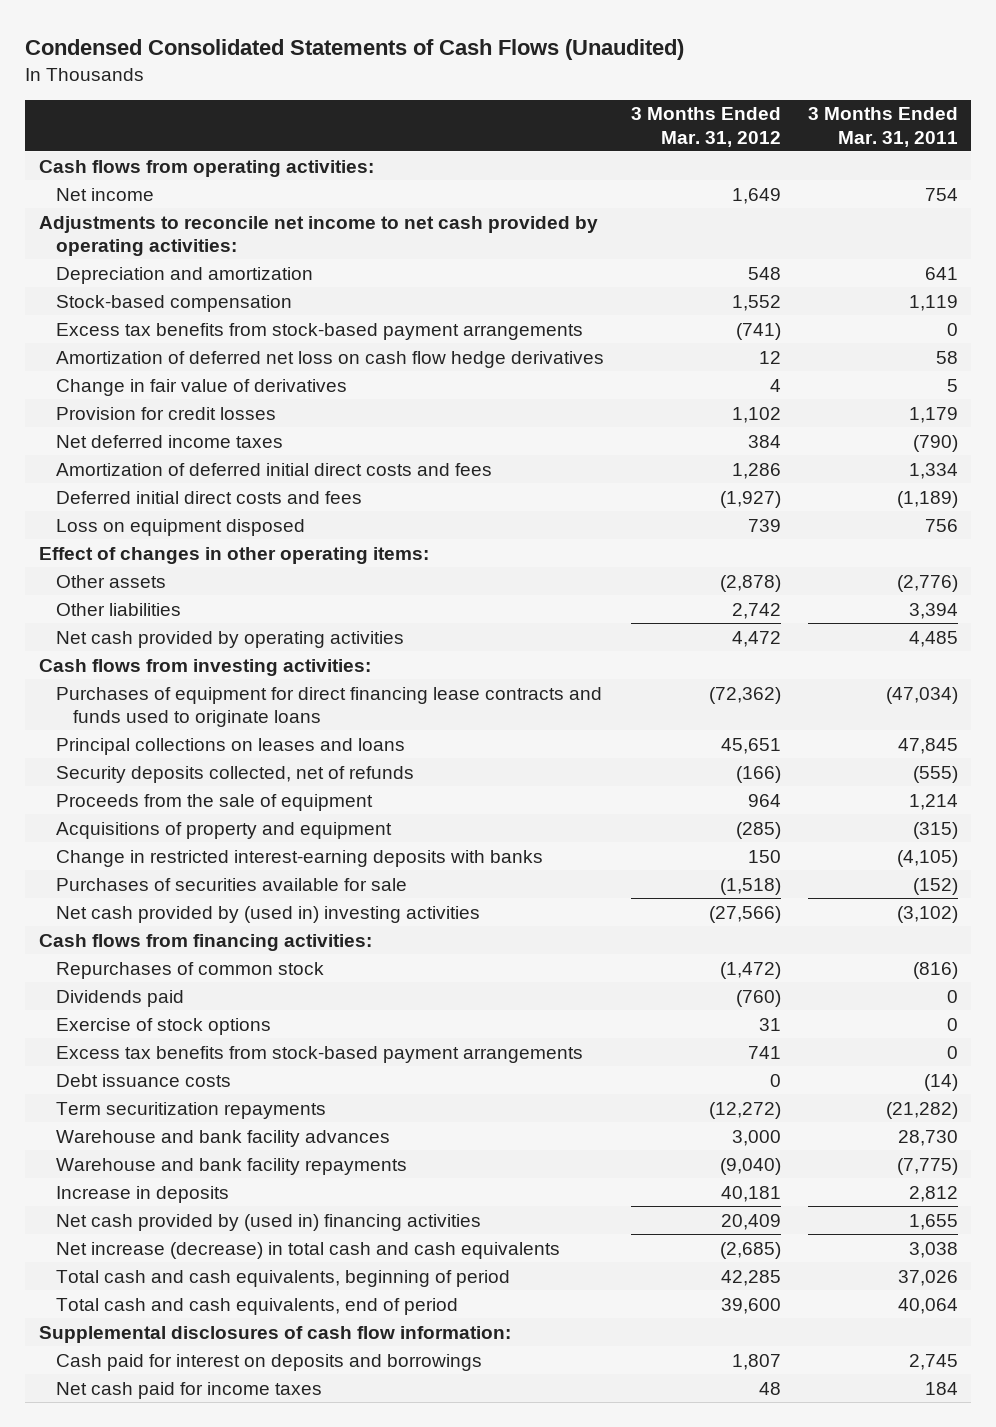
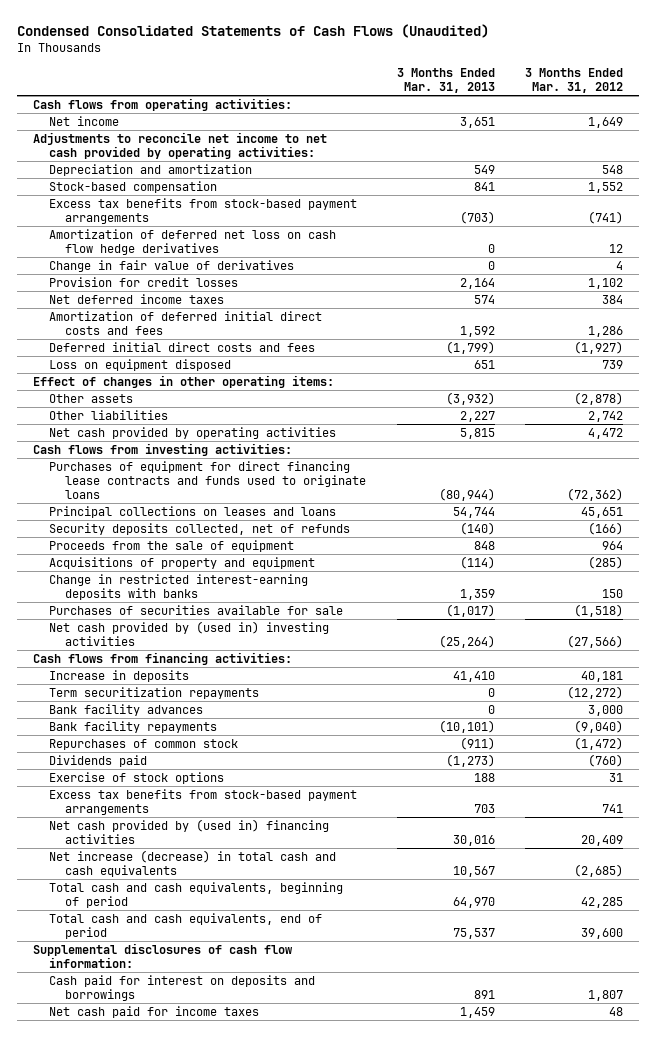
[807,107,958,147] 3 Months Ended Mar. 31, 2011 -> none
none -> [396,67,495,93] 3 Months Ended Mar. 31, 2013
[55,1185,229,1203] Increase in deposits -> [49,669,190,682] Increase in deposits
[55,1101,326,1119] Term securitization repayments -> [49,686,260,699] Term securitization repayments
none -> [49,703,204,716] Bank facility advances
none -> [49,720,218,733] Bank facility repayments
[55,1073,231,1087] Debt issuance costs -> none
[55,1129,390,1147] Warehouse and bank facility advances -> none
[55,1157,407,1175] Warehouse and bank facility repayments -> none

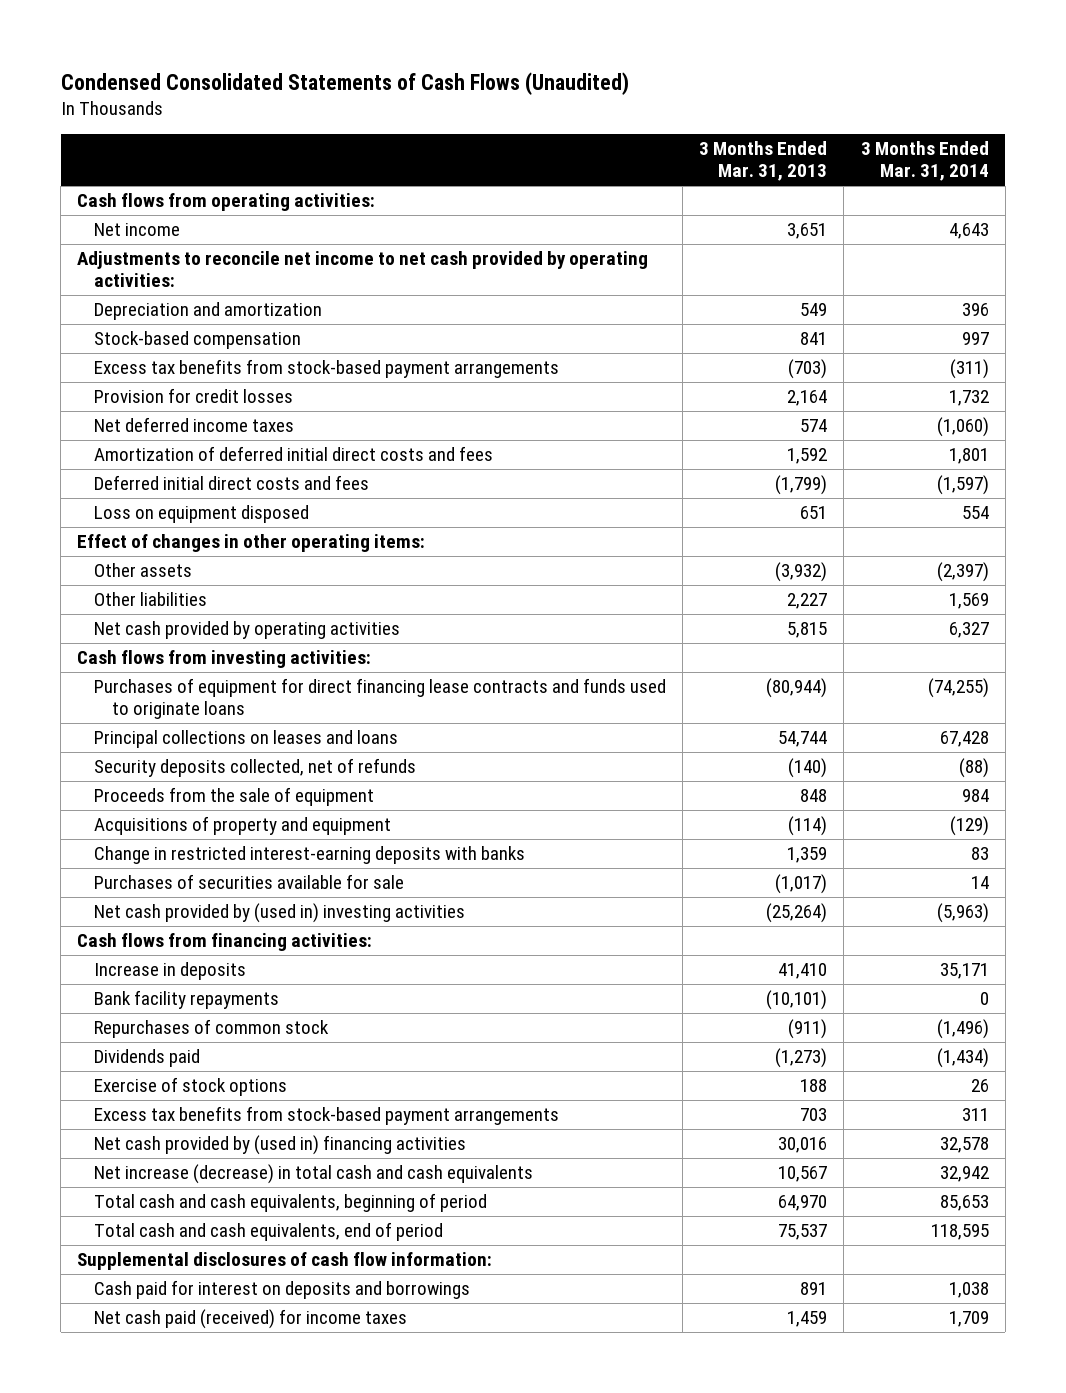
[525,67,624,93] 3 Months Ended Mar. 31, 2012 -> none
none -> [860,141,989,182] 3 Months Ended Mar. 31, 2014
[49,228,337,255] Amortization of deferred net loss on cash flow hedge derivatives -> none
[49,259,295,272] Change in fair value of derivatives -> none
[49,686,260,699] Term securitization repayments -> none
[49,703,204,716] Bank facility advances -> none
[49,1005,260,1018] Net cash paid for income taxes -> [94,1309,408,1330] Net cash paid (received) for income taxes

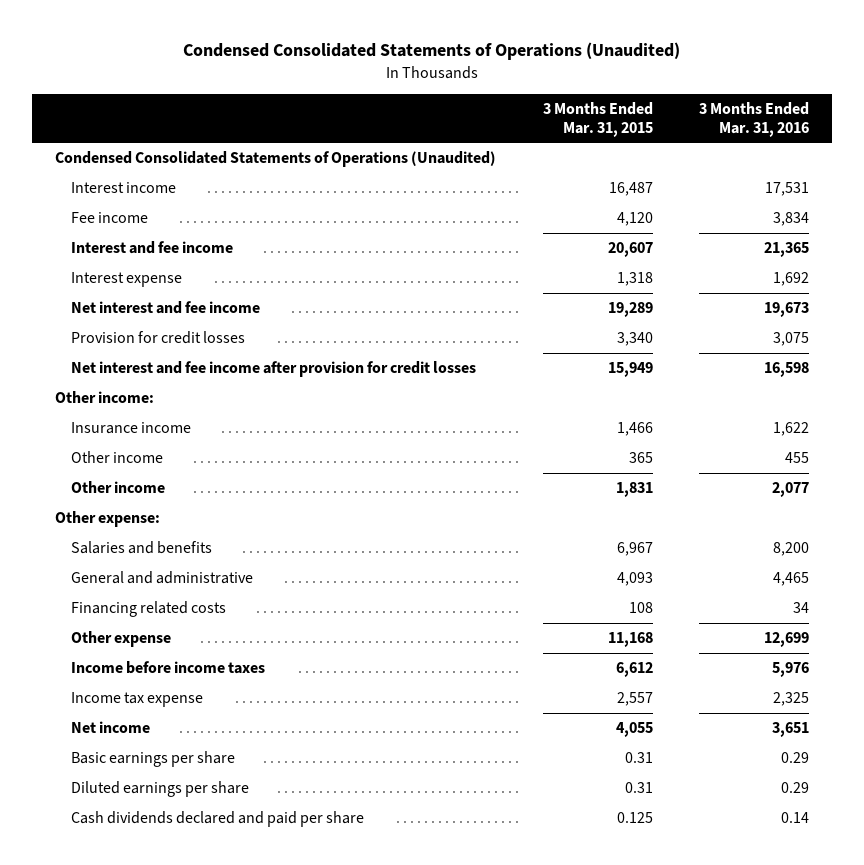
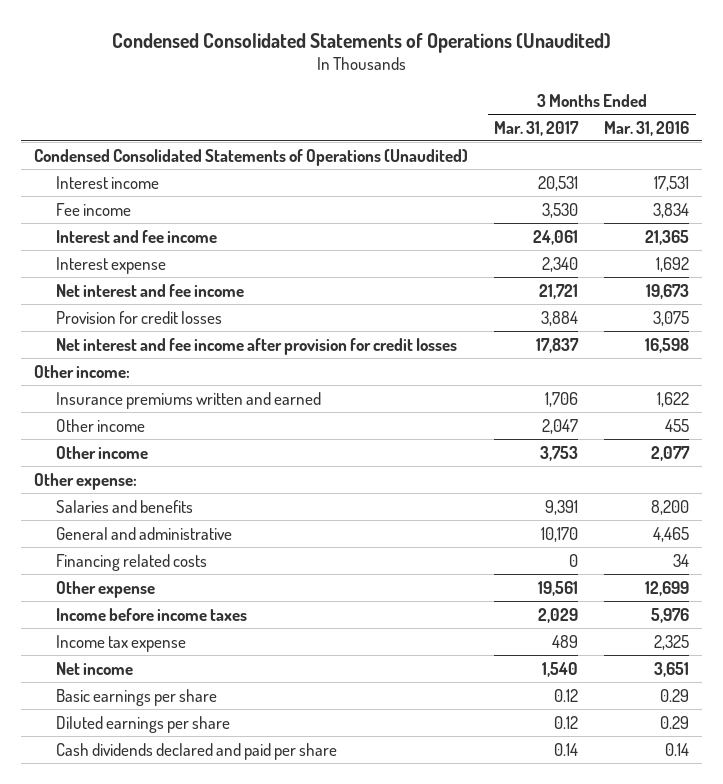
[542,101,653,137] 3 Months Ended Mar. 31, 2015 -> none
none -> [494,120,580,136] Mar. 31, 2017
[71,422,192,435] Insurance income -> [56,391,322,409] Insurance premiums written and earned

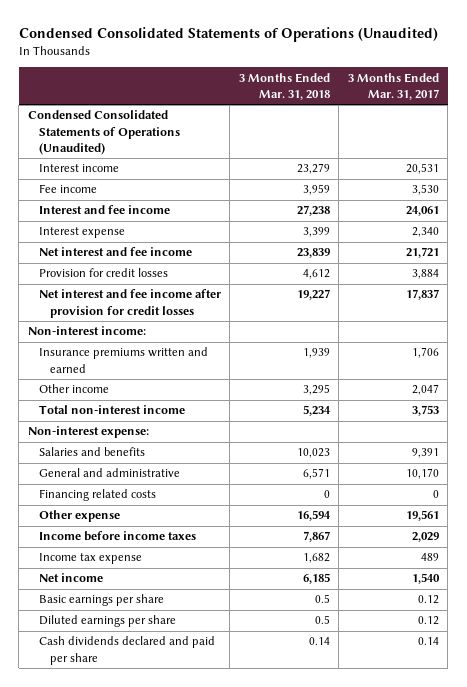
[604,120,690,136] Mar. 31, 2016 -> none
none -> [238,72,330,100] 3 Months Ended Mar. 31, 2018
[34,364,131,378] Other income: -> [27,326,146,336] Non-interest income:
[56,445,149,459] Other income -> [38,405,185,415] Total non-interest income
[34,472,138,490] Other expense: -> [27,426,149,439] Non-interest expense:

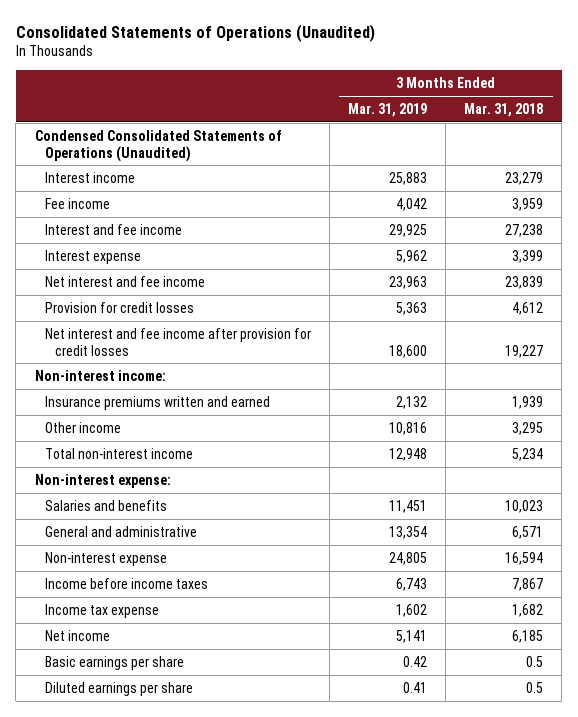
[18,27,438,43] Condensed Consolidated Statements of Operations (Unaudited) -> [15,23,375,42] Consolidated Statements of Operations (Unaudited)
[347,72,439,100] 3 Months Ended Mar. 31, 2017 -> none
none -> [348,102,428,117] Mar. 31, 2019
[38,489,156,502] Financing related costs -> none
[38,510,120,523] Other expense -> [44,551,167,566] Non-interest expense
[38,636,215,665] Cash dividends declared and paid per share -> none

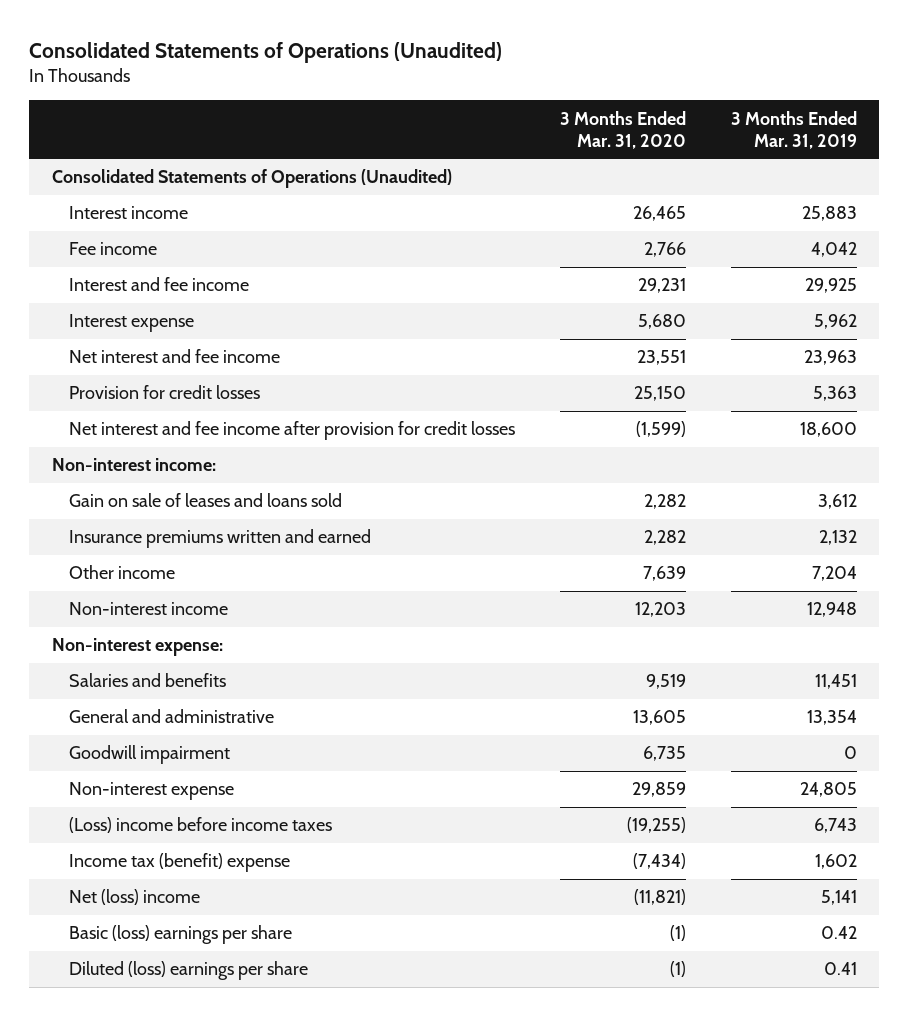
[464,102,544,117] Mar. 31, 2018 -> none
none -> [559,110,686,149] 3 Months Ended Mar. 31, 2020
[34,129,282,162] Condensed Consolidated Statements of Operations (Unaudited) -> [51,169,452,189] Consolidated Statements of Operations (Unaudited)
none -> [69,493,343,508] Gain on sale of leases and loans sold
[389,421,428,435] 10,816 -> [811,566,857,582] 7,204
[44,447,193,459] Total non-interest income -> [69,602,229,616] Non-interest income
none -> [69,745,231,765] Goodwill impairment
[44,577,208,589] Income before income taxes -> [69,817,333,834] (Loss) income before income taxes
[44,603,159,618] Income tax expense -> [69,853,291,873] Income tax (benefit) expense
[44,629,110,641] Net income -> [69,889,201,906] Net (loss) income
[44,655,184,670] Basic earnings per share -> [69,925,293,945] Basic (loss) earnings per share
[44,681,193,696] Diluted earnings per share -> [69,961,309,981] Diluted (loss) earnings per share

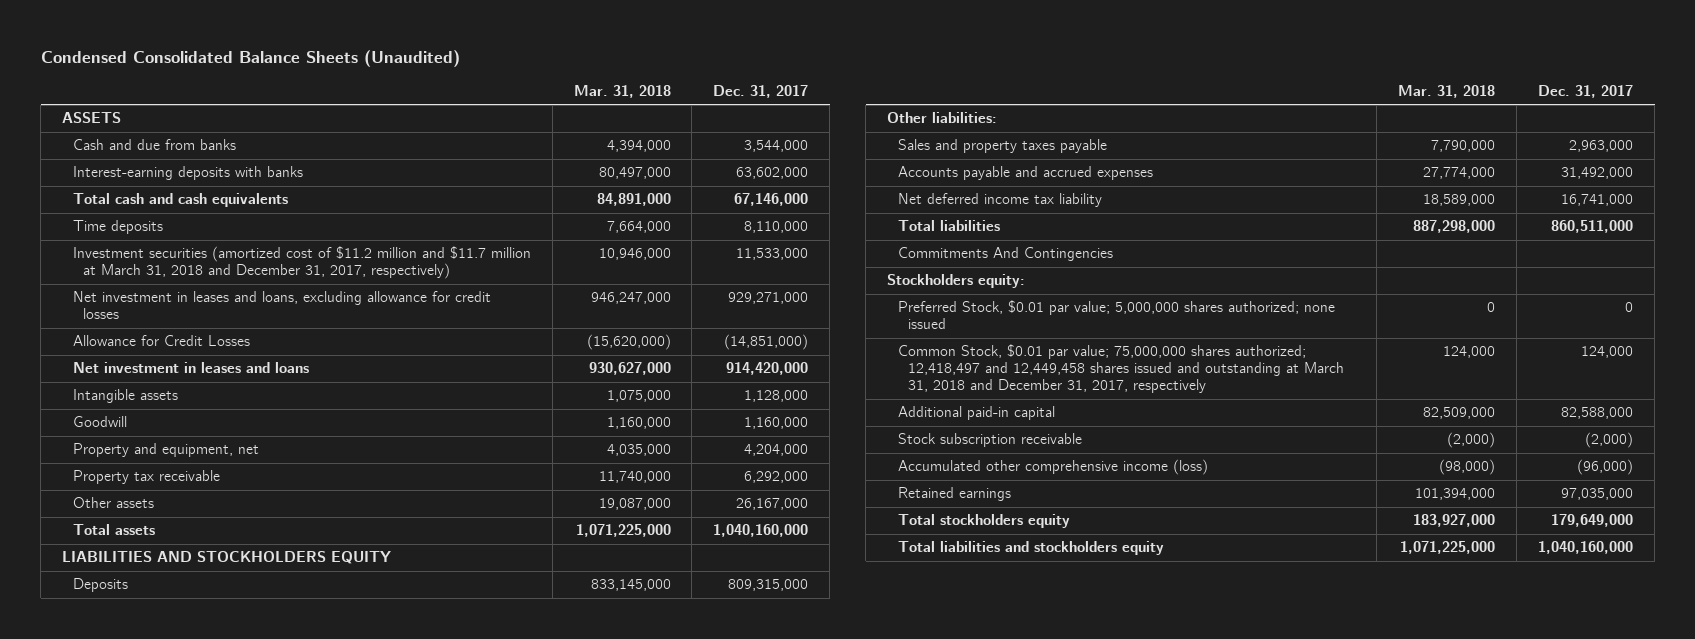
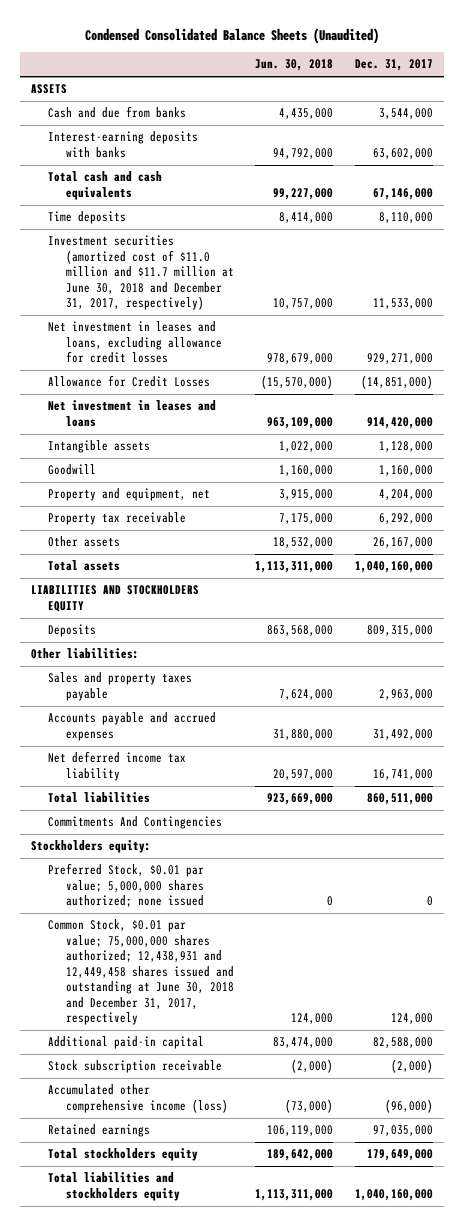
[573,84,671,98] Mar. 31, 2018 -> none
none -> [255,59,334,72] Jun. 30, 2018
[72,246,531,280] Investment securities (amortized cost of $11.2 million and $11.7 million at March 31, 2018 and December 31, 2017, respectively) -> [48,235,234,311] Investment securities (amortized cost of $11.0 million and $11.7 million at June 30, 2018 and December 31, 2017, respectively)
[897,344,1344,394] Common Stock, $0.01 par value; 75,000,000 shares authorized; 12,418,497 and 12,449,458 shares issued and outstanding at March 31, 2018 and December 31, 2017, respectively -> [48,919,234,1026] Common Stock, $0.01 par value; 75,000,000 shares authorized; 12,438,931 and 12,449,458 shares issued and outstanding at June 30, 2018 and December 31, 2017, respectively

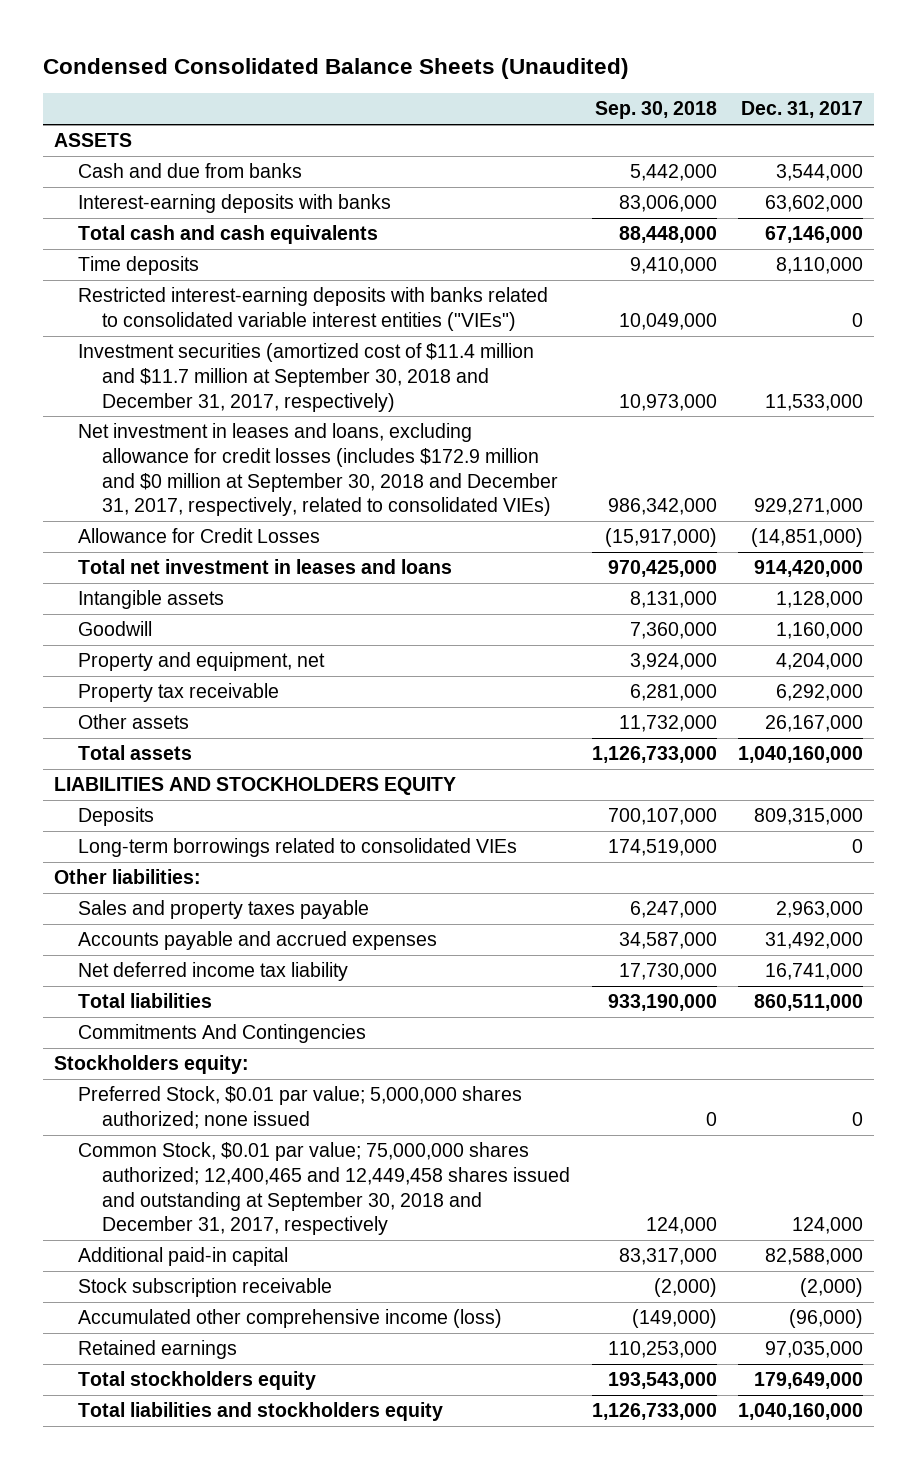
[255,59,334,72] Jun. 30, 2018 -> none
none -> [594,101,717,120] Sep. 30, 2018
none -> [78,287,549,331] Restricted interest-earning deposits with banks related to consolidated variable interest entities ("VIEs")
[48,235,234,311] Investment securities (amortized cost of $11.0 million and $11.7 million at June 30, 2018 and December 31, 2017, respectively) -> [78,343,535,412] Investment securities (amortized cost of $11.4 million and $11.7 million at September 30, 2018 and December 31, 2017, respectively)
[48,321,222,364] Net investment in leases and loans, excluding allowance for credit losses -> [78,423,559,517] Net investment in leases and loans, excluding allowance for credit losses (includes $172.9 million and $0 million at September 30, 2018 and December 31, 2017, respectively, related to consolidated VIEs)
[48,400,217,427] Net investment in leases and loans -> [78,559,453,575] Total net investment in leases and loans
none -> [78,838,518,858] Long-term borrowings related to consolidated VIEs
[48,919,234,1026] Common Stock, $0.01 par value; 75,000,000 shares authorized; 12,438,931 and 12,449,458 shares issued and outstanding at June 30, 2018 and December 31, 2017, respectively -> [78,1142,571,1236] Common Stock, $0.01 par value; 75,000,000 shares authorized; 12,400,465 and 12,449,458 shares issued and outstanding at September 30, 2018 and December 31, 2017, respectively

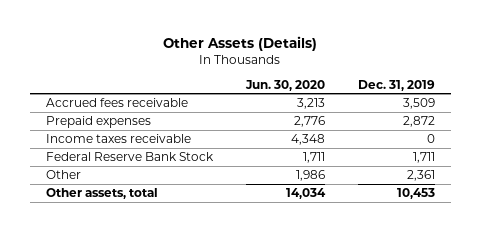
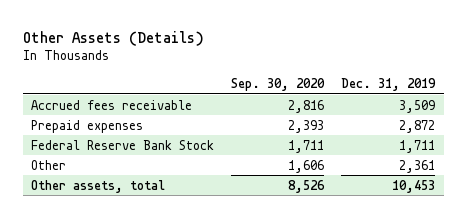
[244,79,325,91] Jun. 30, 2020 -> none
none -> [231,77,326,91] Sep. 30, 2020
[45,133,191,143] Income taxes receivable -> none

